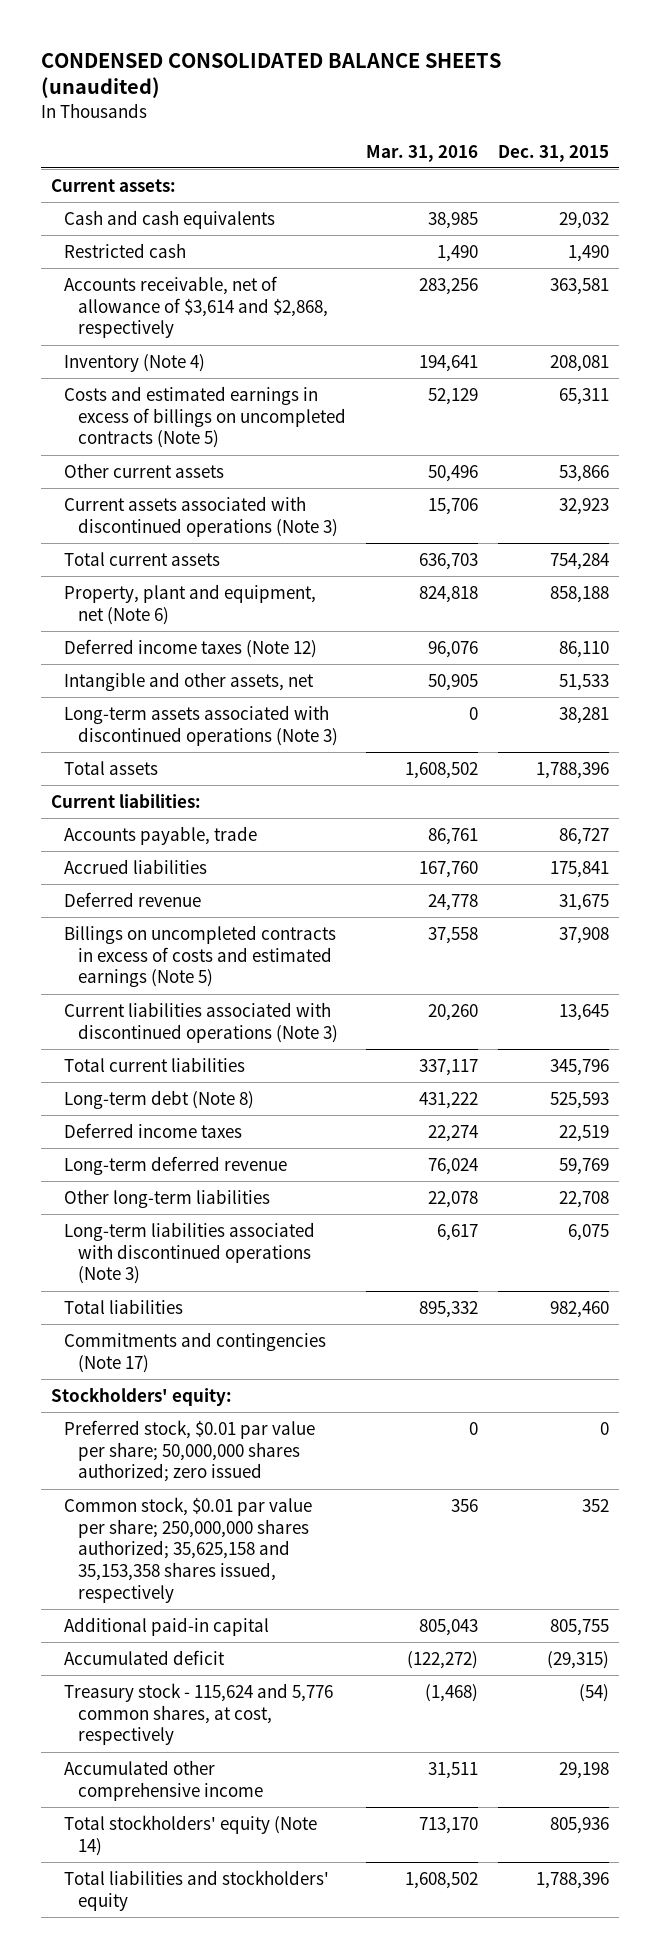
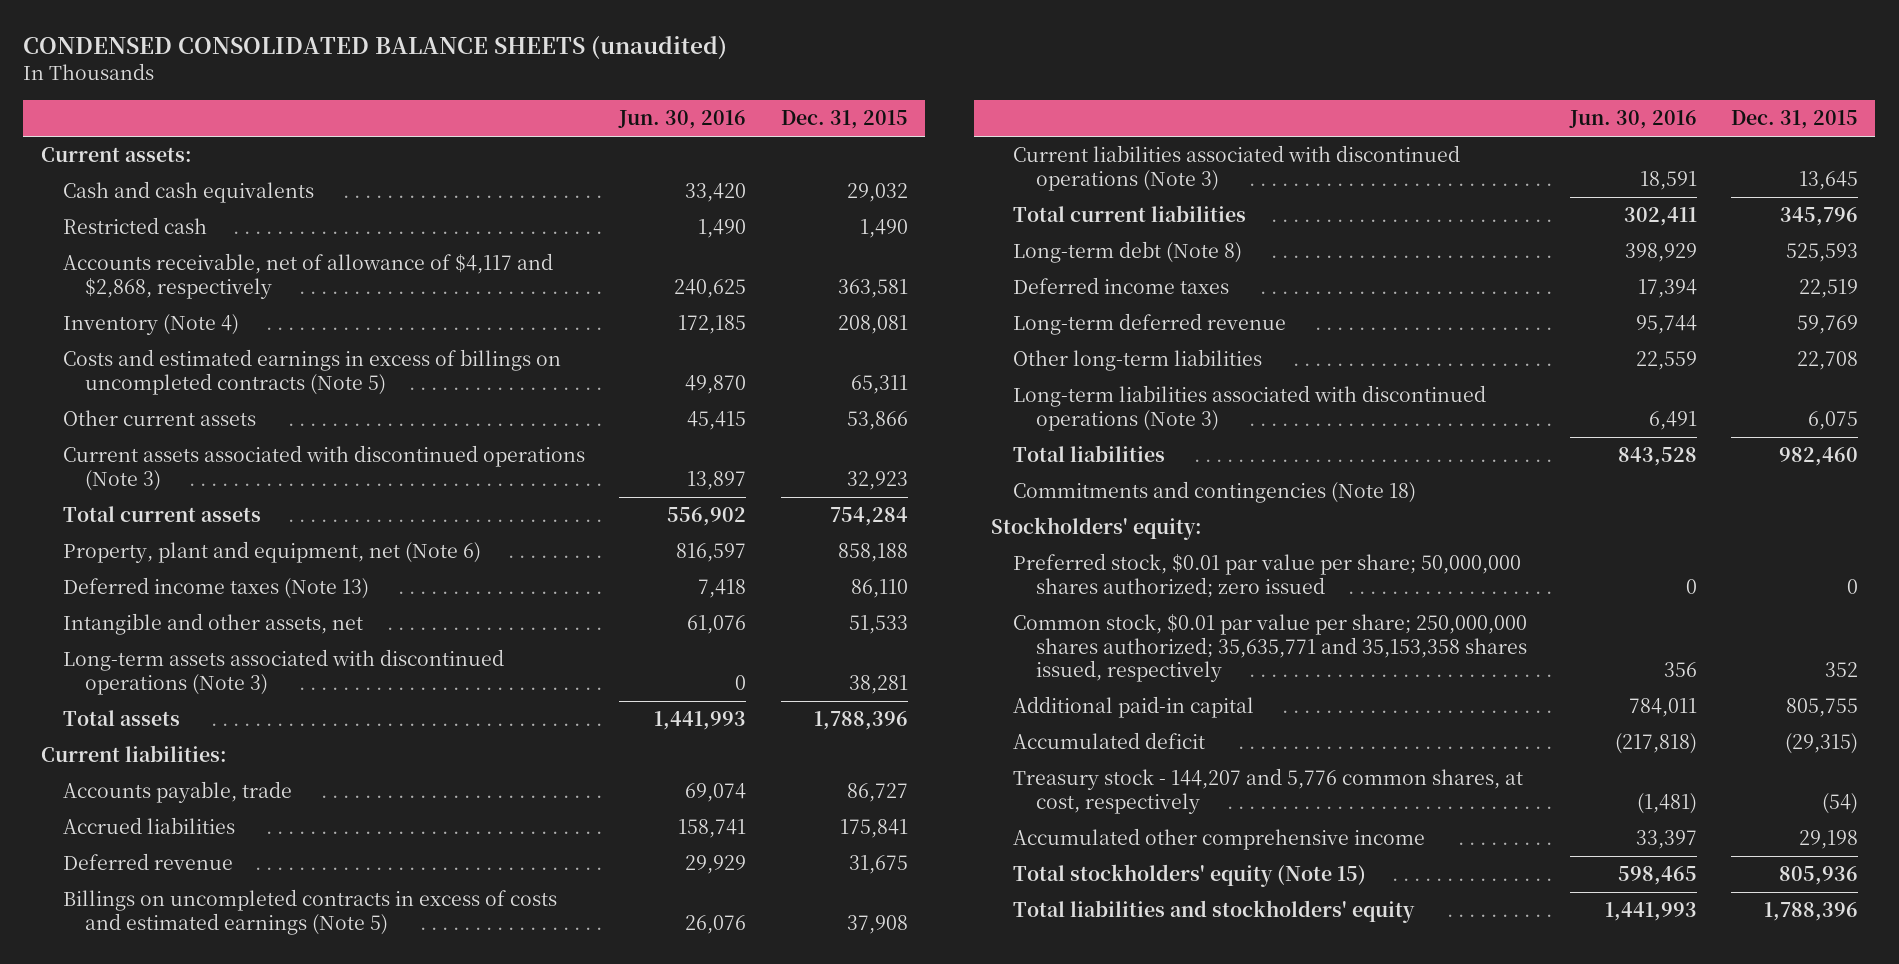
[365,144,478,162] Mar. 31, 2016 -> none
none -> [618,110,747,130] Jun. 30, 2016
[64,275,328,339] Accounts receivable, net of allowance of $3,614 and $2,868, respectively -> [62,253,553,299] Accounts receivable, net of allowance of $4,117 and $2,868, respectively
[64,638,318,658] Deferred income taxes (Note 12) -> [62,577,369,600] Deferred income taxes (Note 13)
[64,1331,327,1373] Commitments and contingencies (Note 17) -> [1013,481,1417,504] Commitments and contingencies (Note 18)
[64,1496,313,1604] Common stock, $0.01 par value per share; 250,000,000 shares authorized; 35,625,158 and 35,153,358 shares issued, respectively -> [1013,614,1528,683] Common stock, $0.01 par value per share; 250,000,000 shares authorized; 35,635,771 and 35,153,358 shares issued, respectively
[64,1682,334,1746] Treasury stock - 115,624 and 5,776 common shares, at cost, respectively -> [1013,768,1524,814] Treasury stock - 144,207 and 5,776 common shares, at cost, respectively
[64,1814,318,1856] Total stockholders' equity (Note 14) -> [1013,864,1367,888] Total stockholders' equity (Note 15)

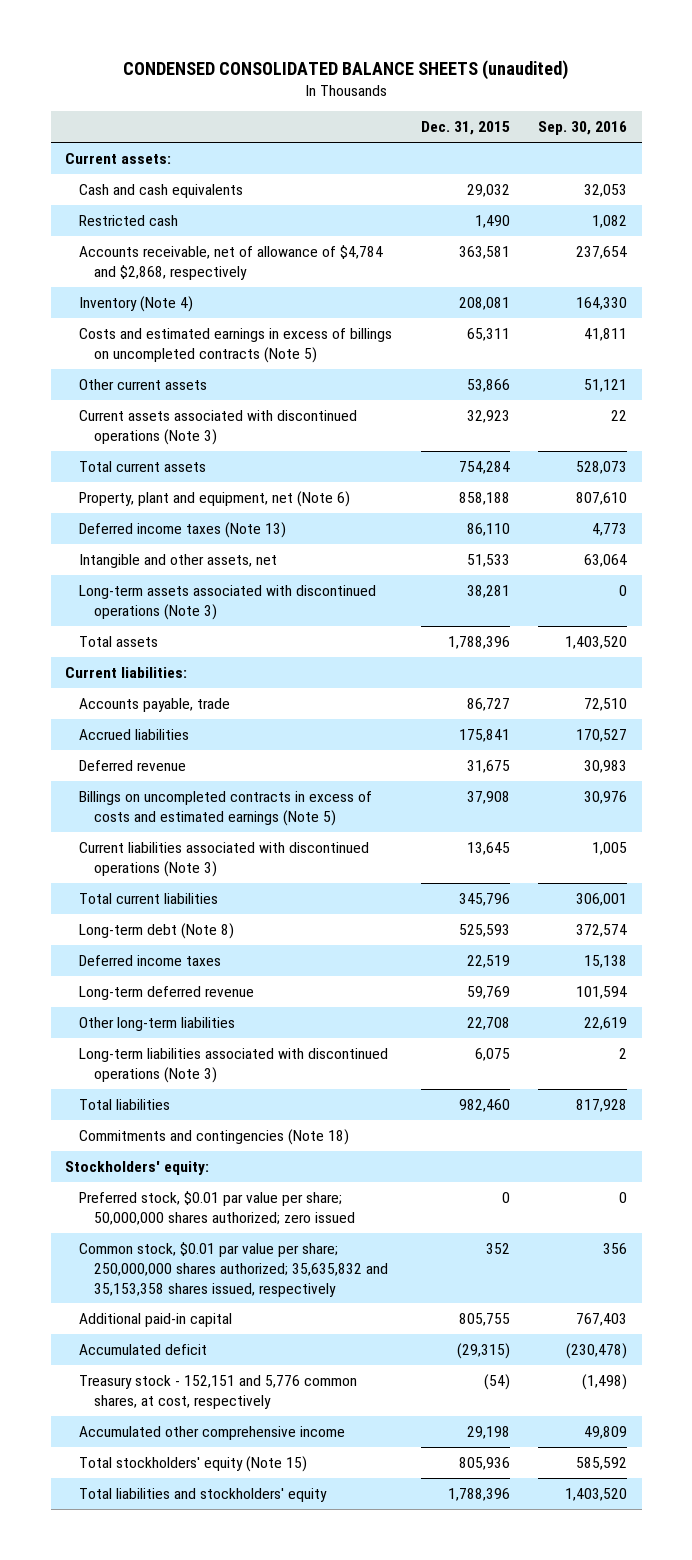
[618,110,747,130] Jun. 30, 2016 -> none
none -> [538,121,628,136] Sep. 30, 2016
[62,253,553,299] Accounts receivable, net of allowance of $4,117 and $2,868, respectively -> [79,244,384,280] Accounts receivable, net of allowance of $4,784 and $2,868, respectively
[1013,614,1528,683] Common stock, $0.01 par value per share; 250,000,000 shares authorized; 35,635,771 and 35,153,358 shares issued, respectively -> [79,1241,388,1297] Common stock, $0.01 par value per share; 250,000,000 shares authorized; 35,635,832 and 35,153,358 shares issued, respectively
[1013,768,1524,814] Treasury stock - 144,207 and 5,776 common shares, at cost, respectively -> [79,1374,358,1409] Treasury stock - 152,151 and 5,776 common shares, at cost, respectively

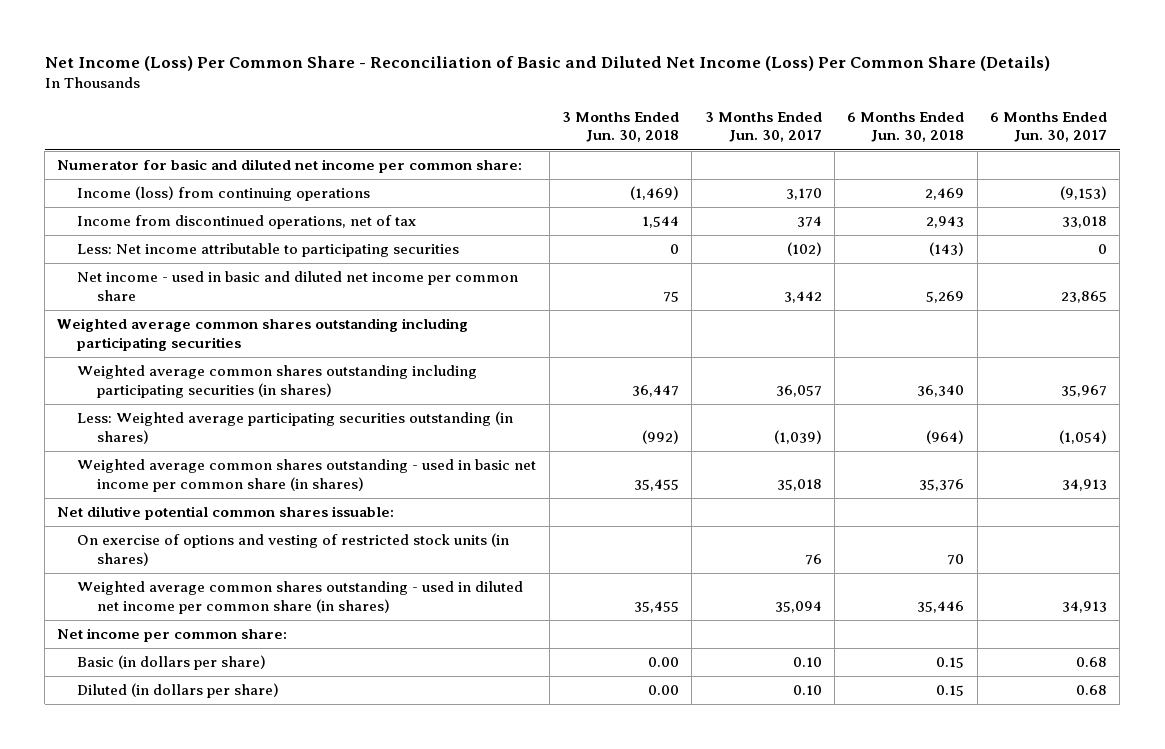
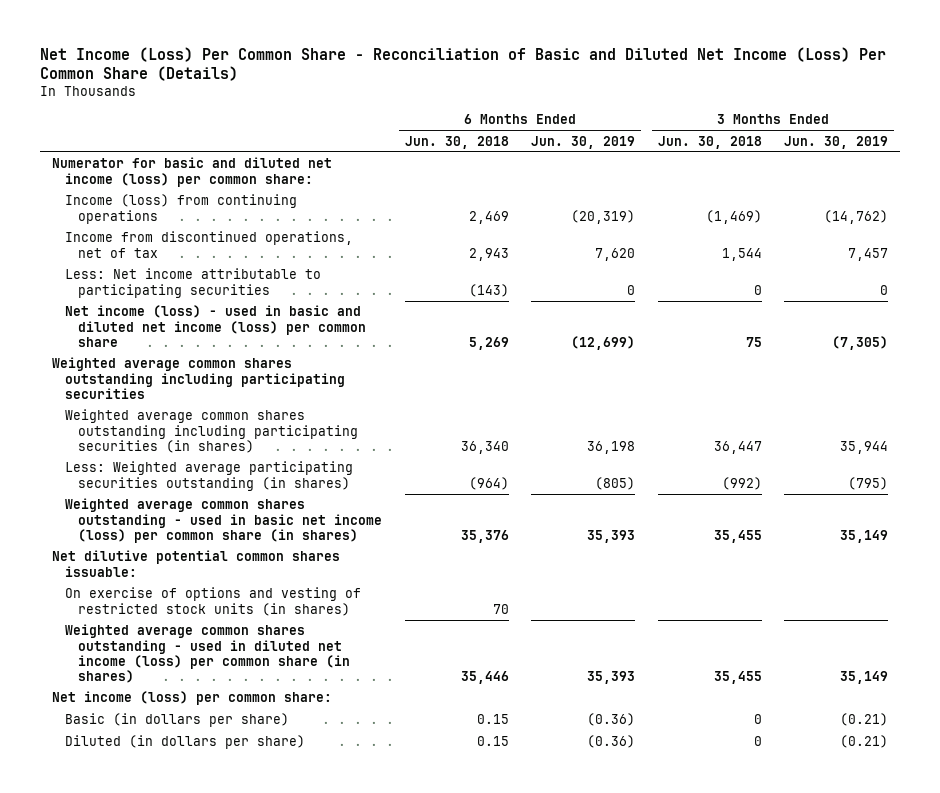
[704,111,822,143] 3 Months Ended Jun. 30, 2017 -> none
[990,111,1108,143] 6 Months Ended Jun. 30, 2017 -> none
none -> [531,135,636,149] Jun. 30, 2019
none -> [784,135,889,149] Jun. 30, 2019
[57,159,523,174] Numerator for basic and diluted net income per common share: -> [51,157,332,187] Numerator for basic and diluted net income (loss) per common share:
[77,271,519,301] Net income - used in basic and diluted net income per common share -> [64,305,367,347] Net income (loss) - used in basic and diluted net income (loss) per common share
[77,459,537,492] Weighted average common shares outstanding - used in basic net income per common share (in shares) -> [64,498,383,543] Weighted average common shares outstanding - used in basic net income (loss) per common share (in shares)
[77,581,524,614] Weighted average common shares outstanding - used in diluted net income per common share (in shares) -> [64,624,351,683] Weighted average common shares outstanding - used in diluted net income (loss) per common share (in shares)
[57,628,288,643] Net income per common share: -> [51,691,332,706] Net income (loss) per common share:
[648,657,680,668] 0.00 -> [753,714,762,725] 0
[648,685,680,696] 0.00 -> [753,736,762,747] 0

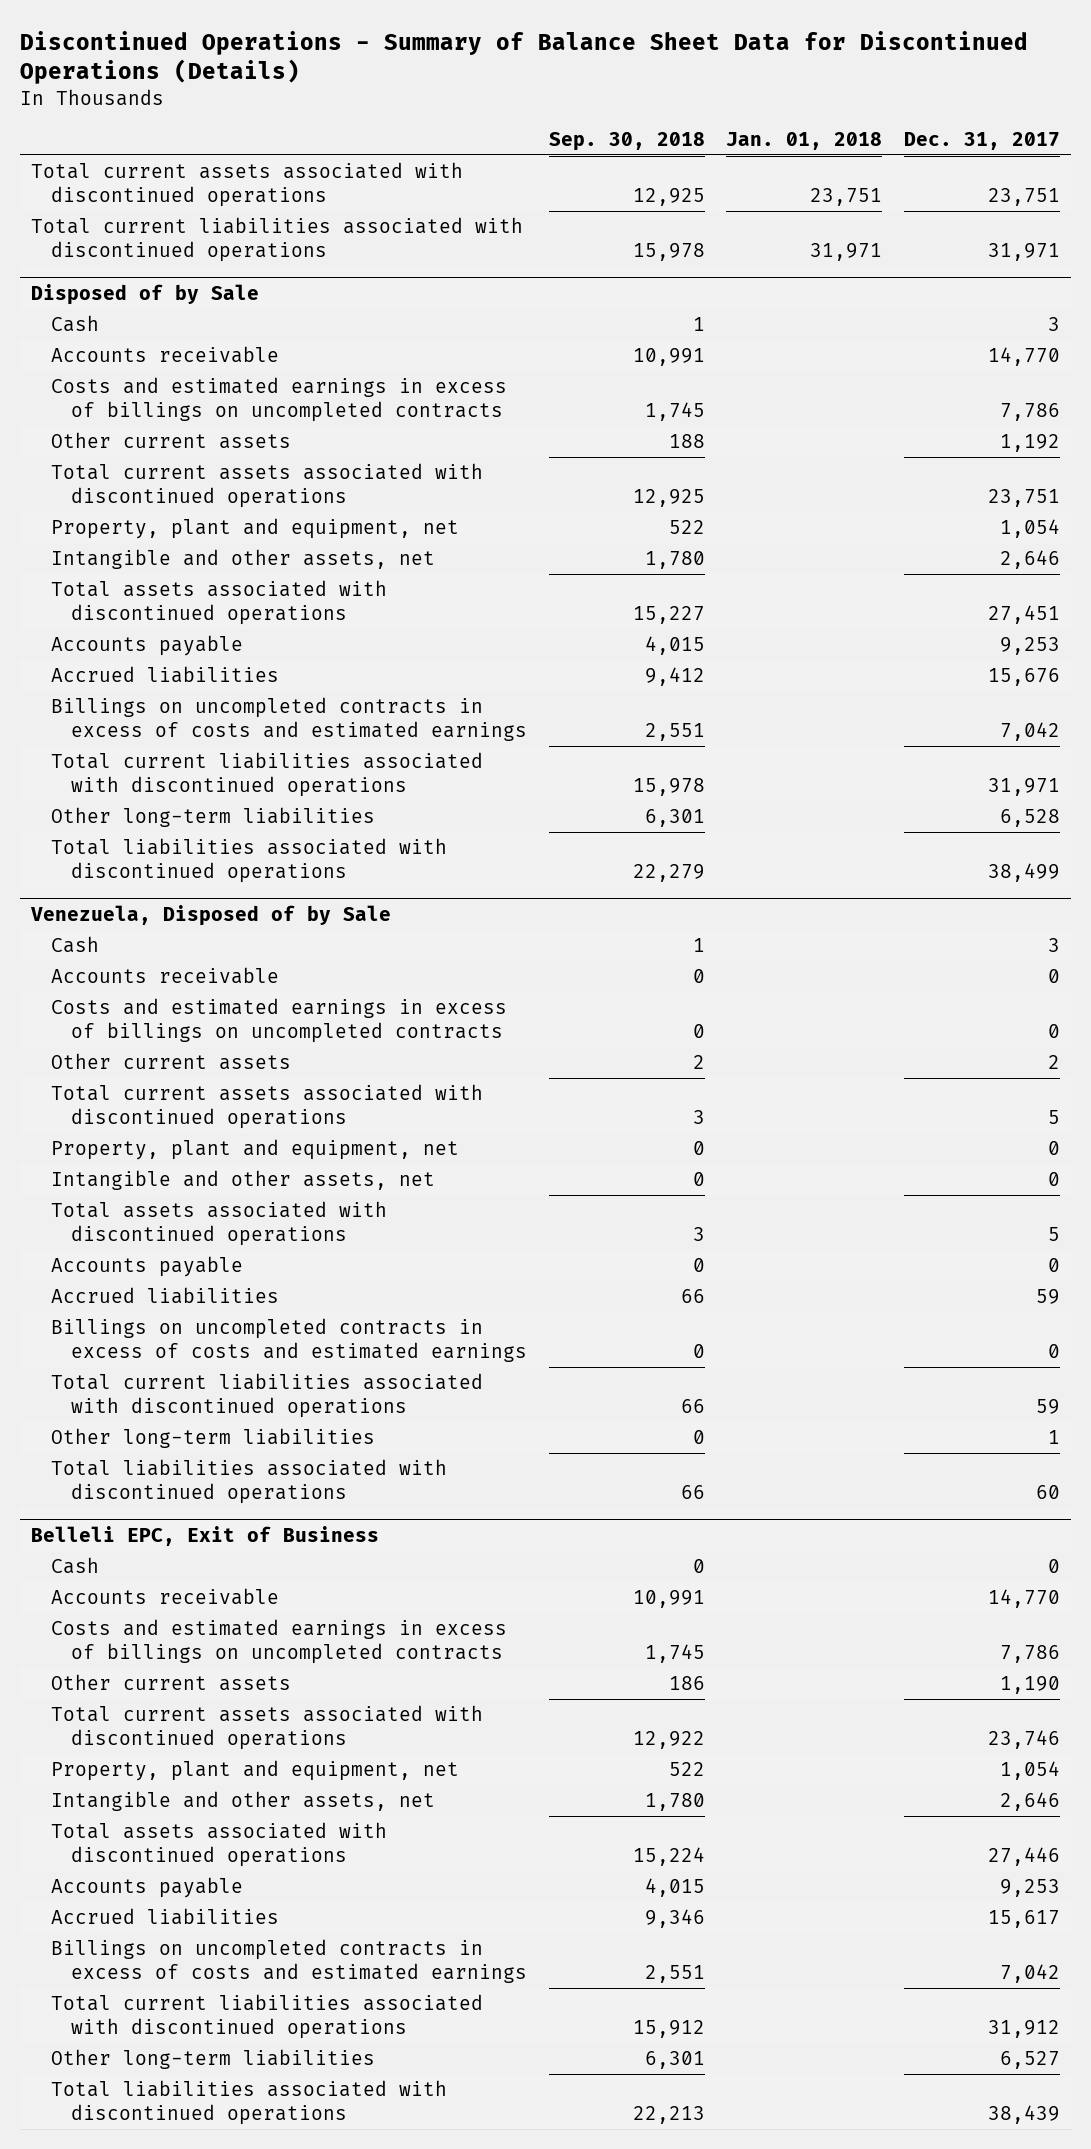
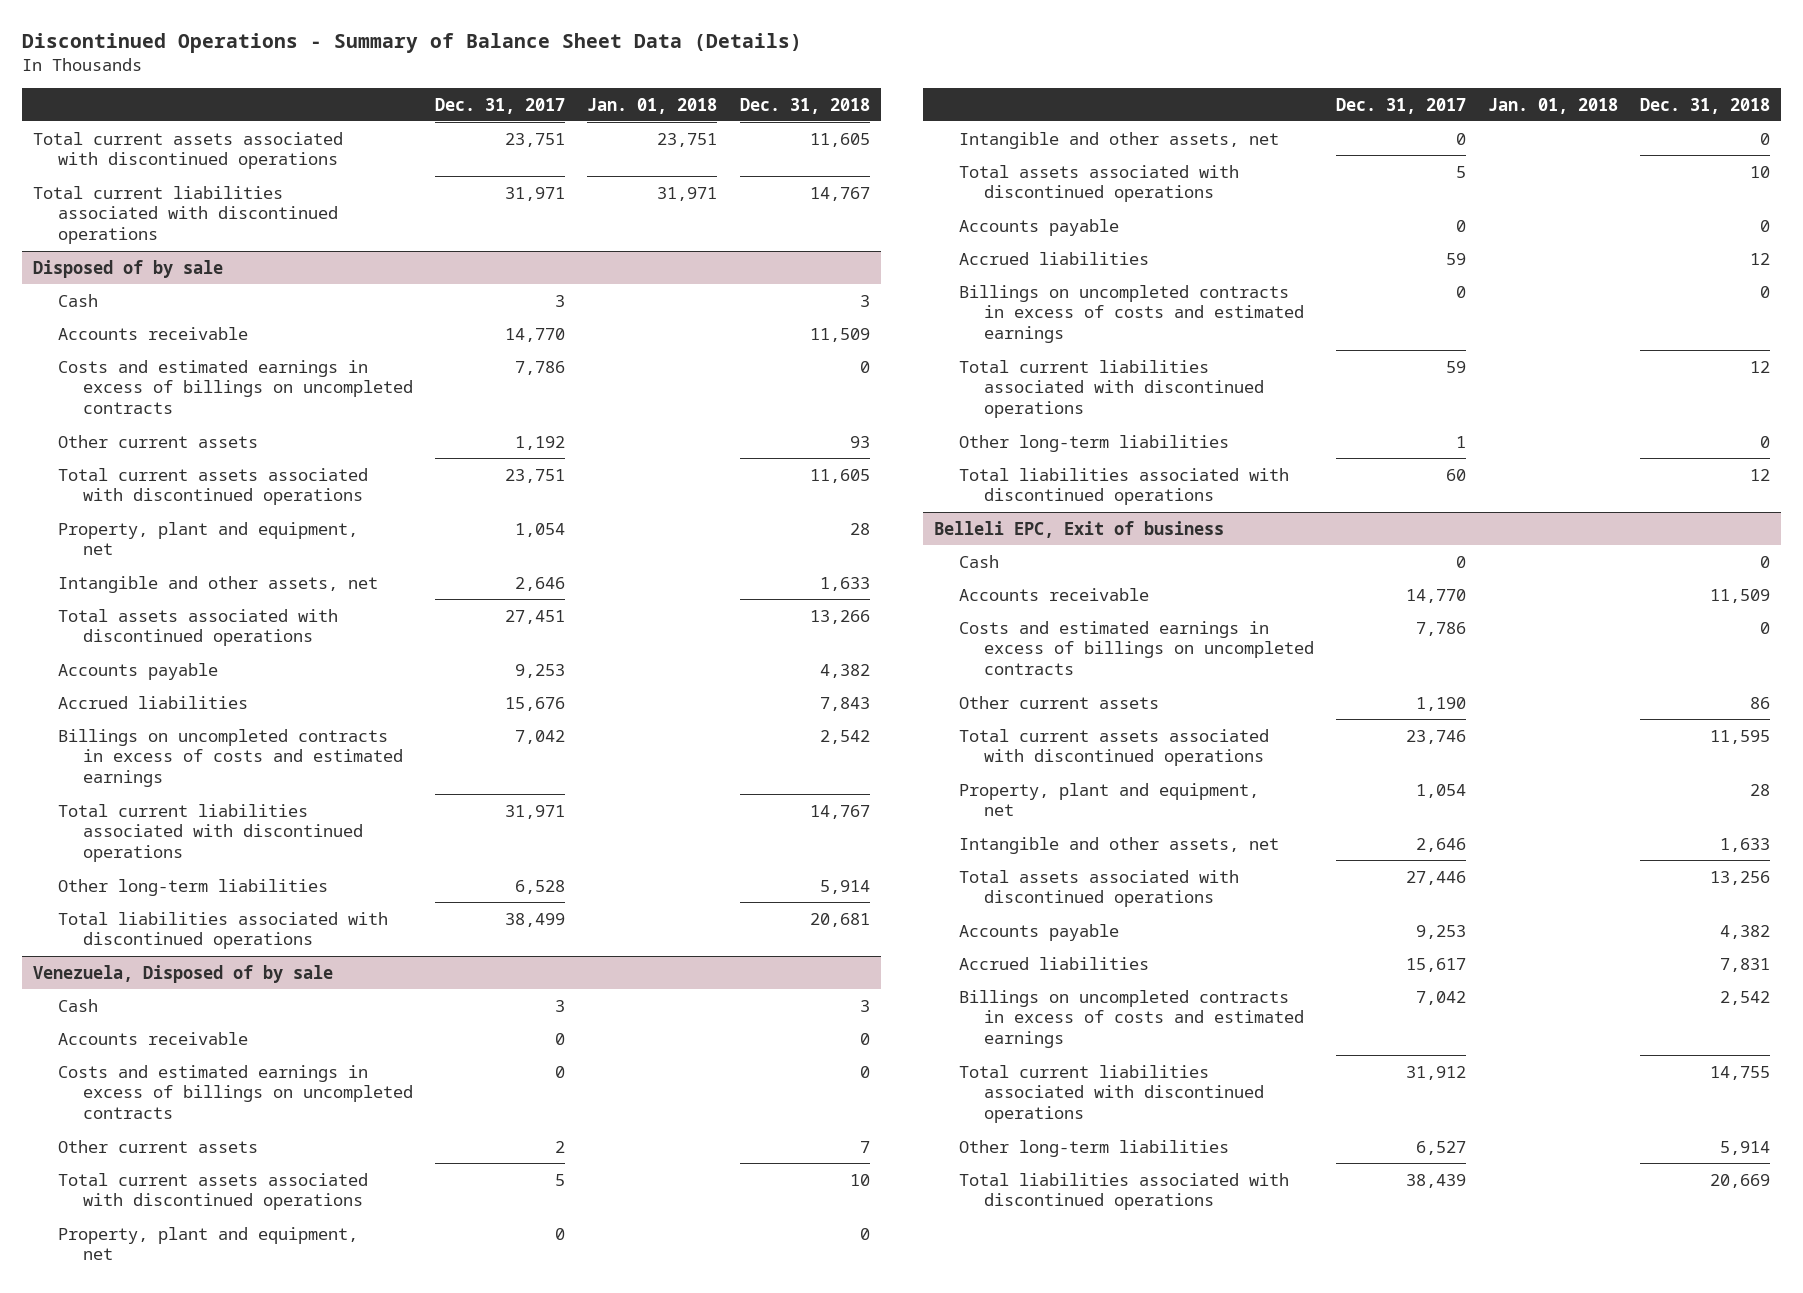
[20,30,1029,85] Discontinued Operations - Summary of Balance Sheet Data for Discontinued Operations (Details) -> [22,33,803,54] Discontinued Operations - Summary of Balance Sheet Data (Details)
[548,131,705,151] Sep. 30, 2018 -> none
none -> [739,97,870,114] Dec. 31, 2018
[31,284,260,306] Disposed of by Sale -> [33,259,224,278] Disposed of by sale
[30,905,392,927] Venezuela, Disposed of by Sale -> [33,964,334,983] Venezuela, Disposed of by sale
[31,1526,380,1547] Belleli EPC, Exit of Business -> [933,520,1224,538] Belleli EPC, Exit of business

